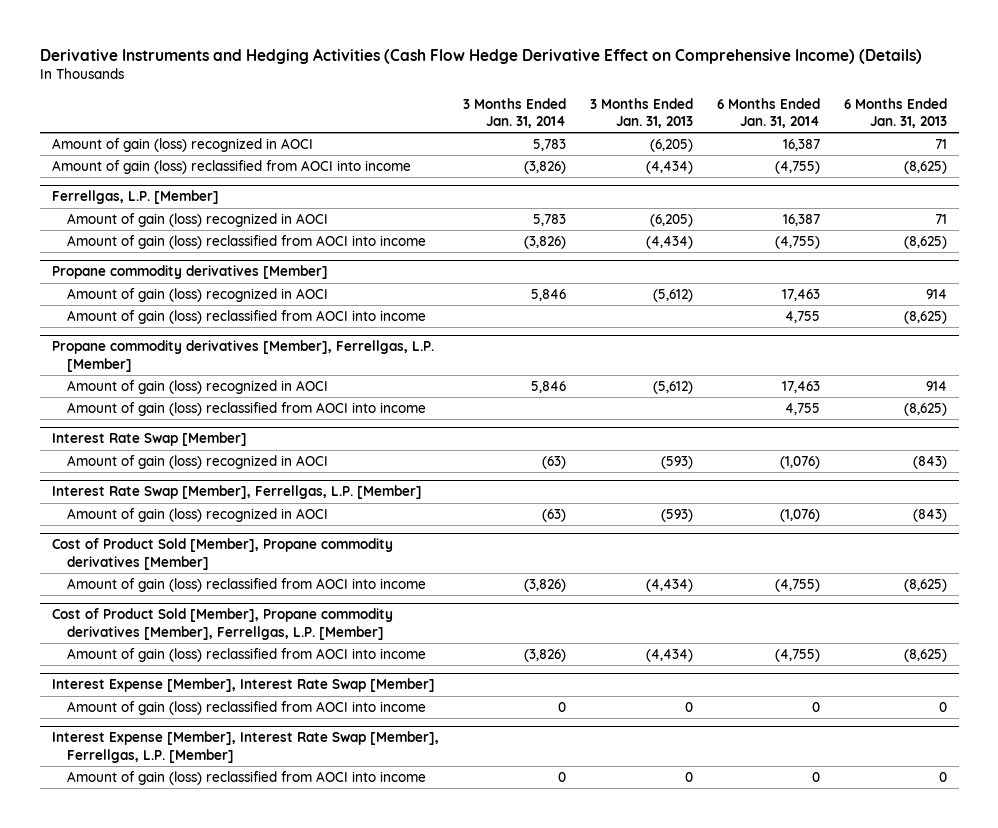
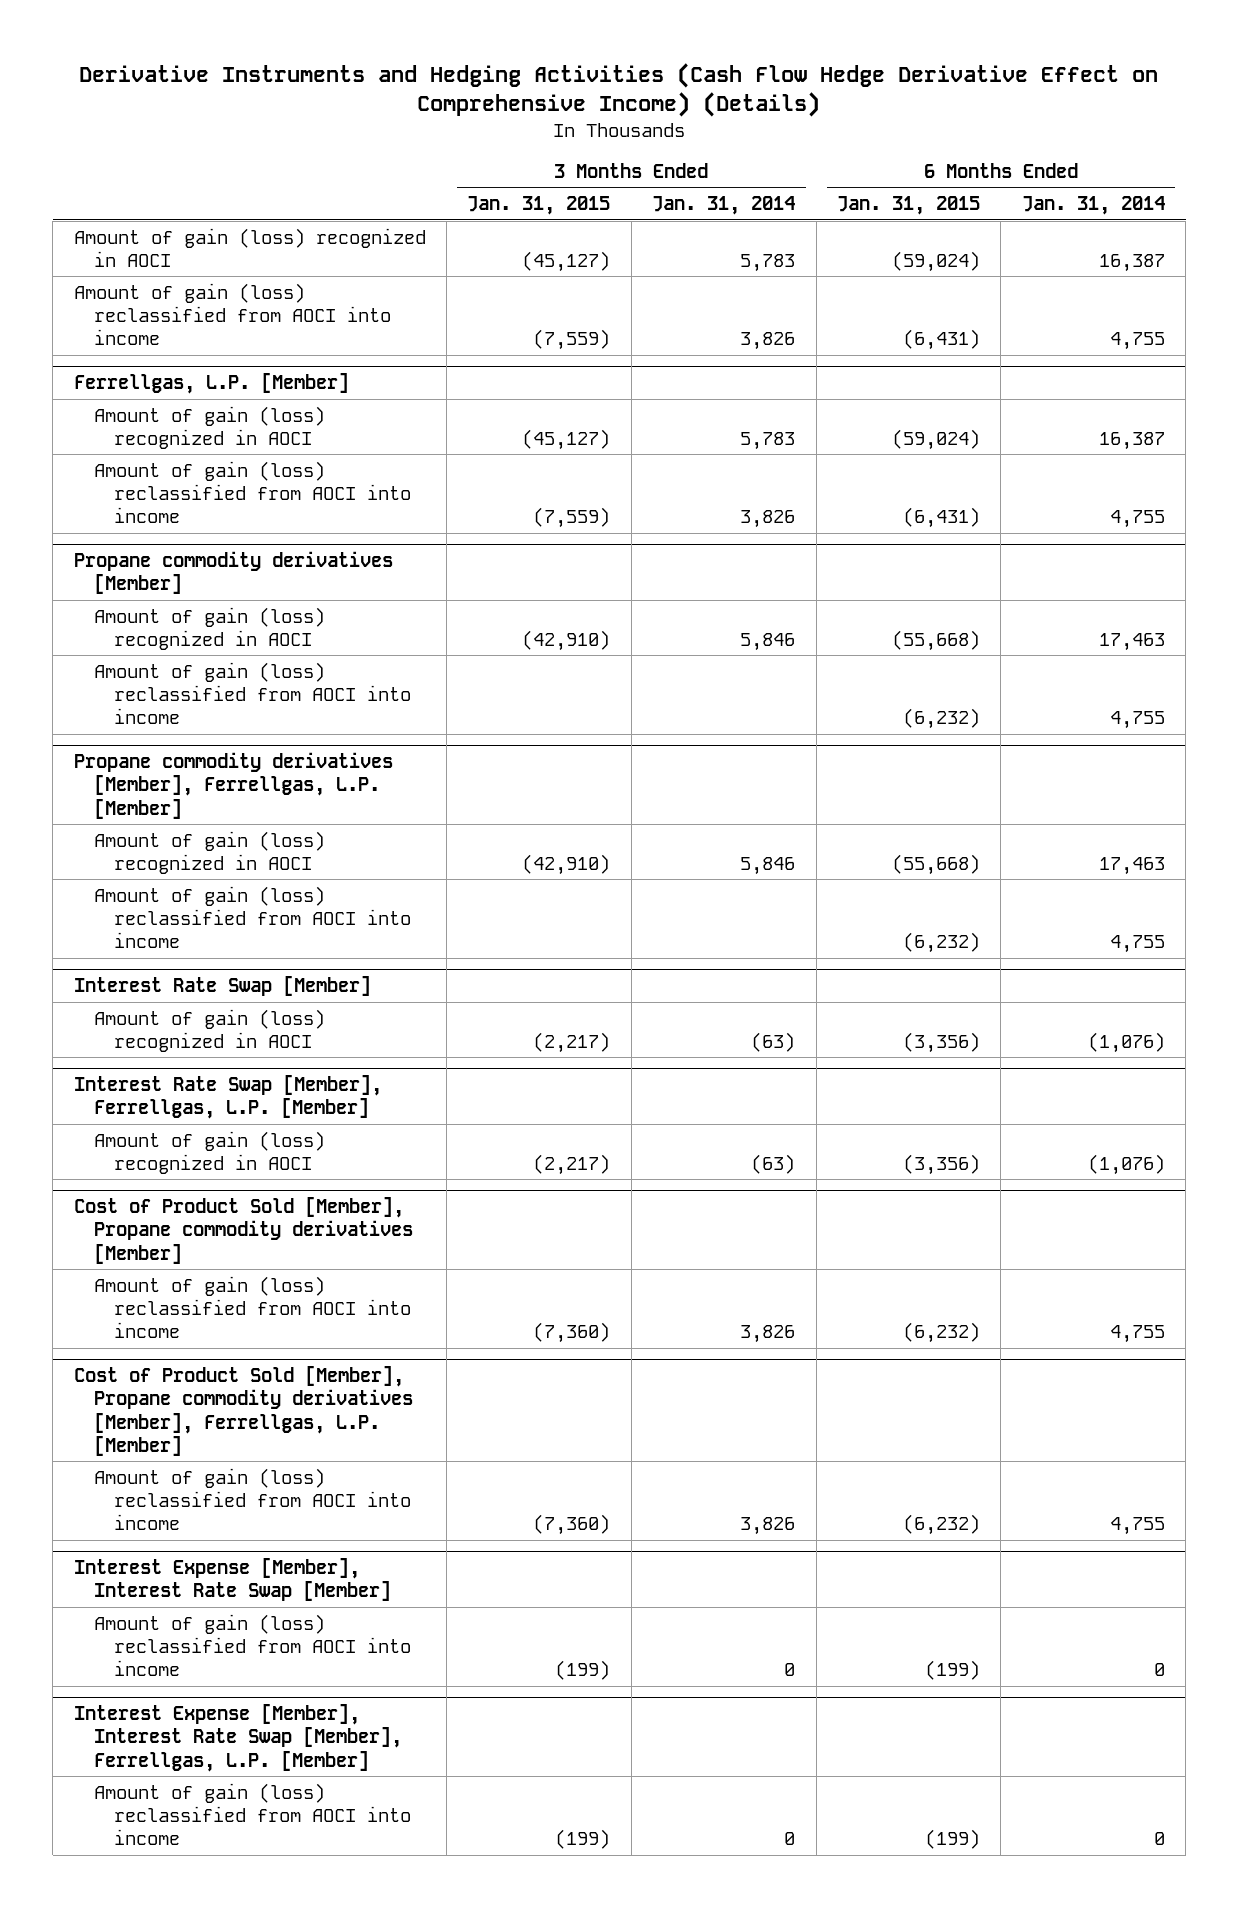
[589,97,693,129] 3 Months Ended Jan. 31, 2013 -> none
[843,97,947,129] 6 Months Ended Jan. 31, 2013 -> none
none -> [467,196,611,216] Jan. 31, 2015
none -> [836,196,980,216] Jan. 31, 2015
[523,160,566,174] (3,826) -> [740,332,796,351] 3,826
[774,160,820,174] (4,755) -> [1109,332,1165,351] 4,755
[523,235,566,249] (3,826) -> [740,510,796,529] 3,826
[774,235,820,249] (4,755) -> [1109,510,1165,529] 4,755
[523,578,566,592] (3,826) -> [740,1325,796,1344] 3,826
[774,578,820,592] (4,755) -> [1109,1325,1165,1344] 4,755
[523,648,566,662] (3,826) -> [740,1517,796,1536] 3,826
[774,648,820,662] (4,755) -> [1109,1517,1165,1536] 4,755

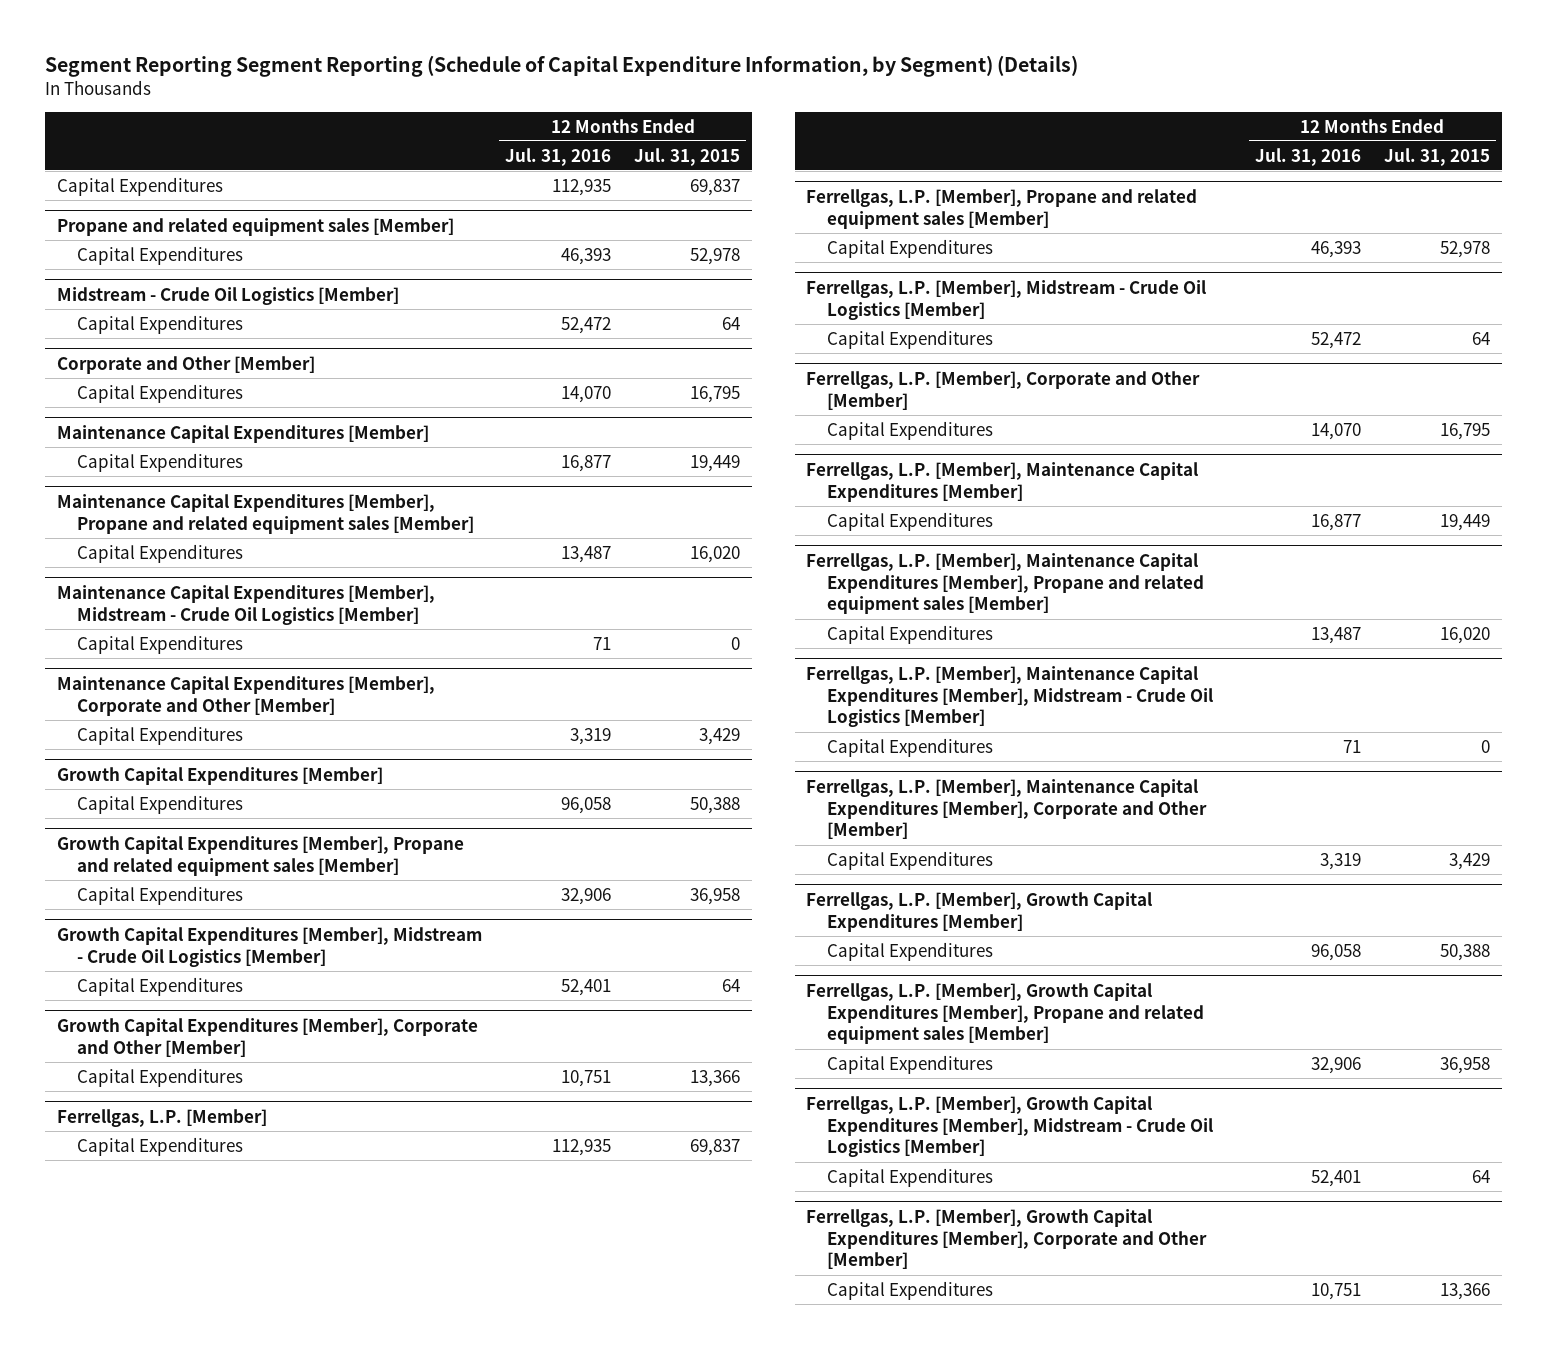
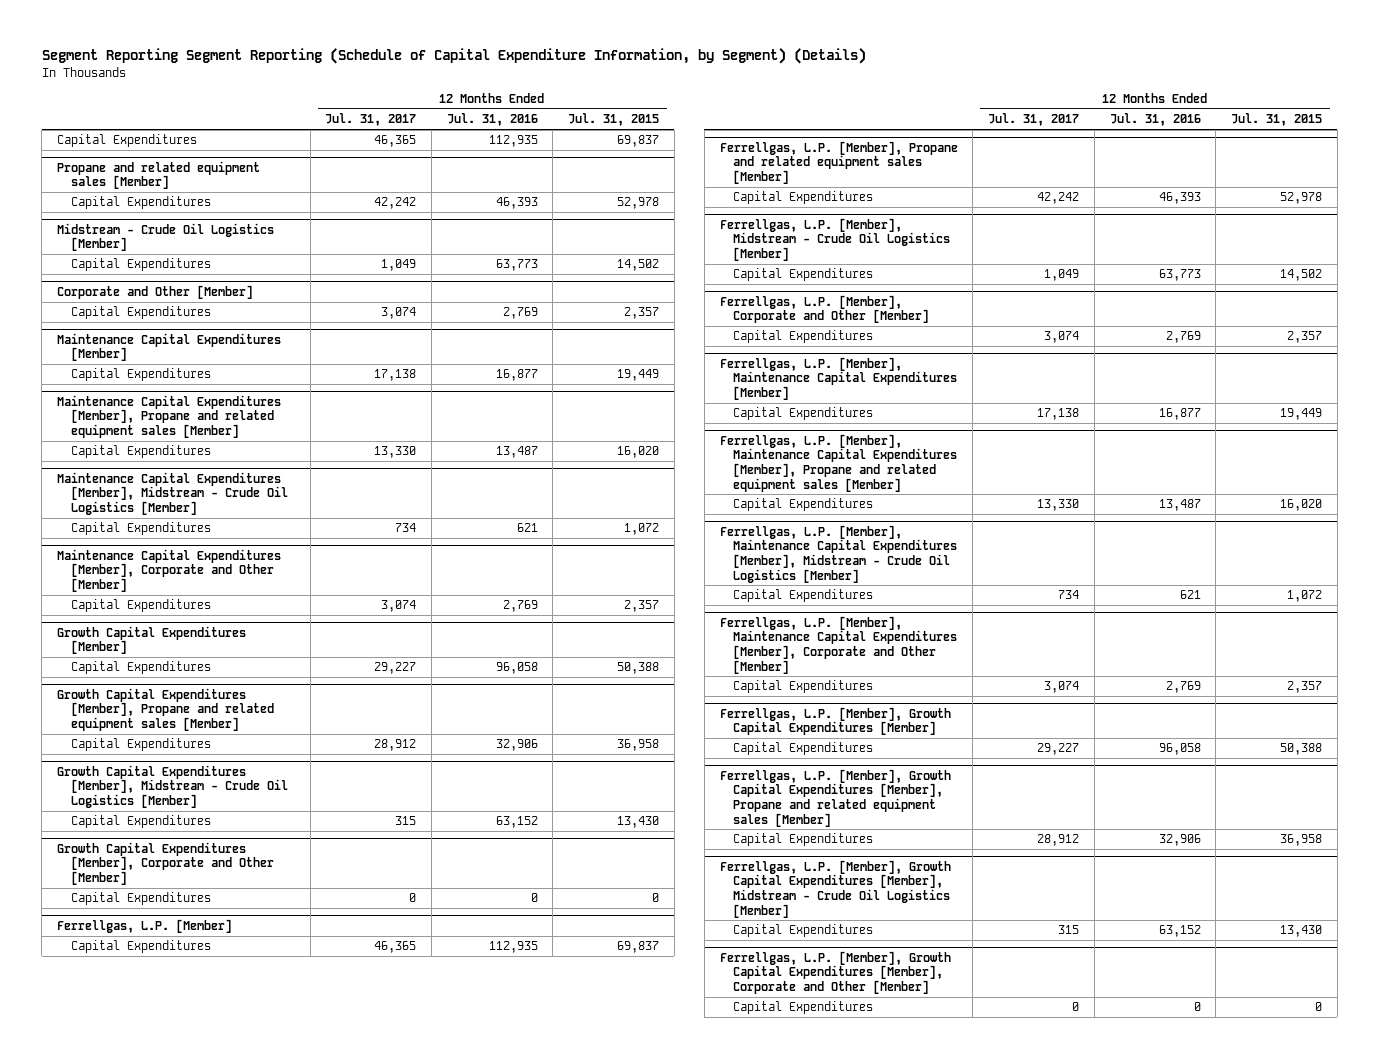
none -> [325,113,417,127] Jul. 31, 2017
[561,316,612,334] 52,472 -> [495,259,538,272] 63,773
[722,316,741,330] 64 -> [617,259,660,272] 14,502
[561,385,612,403] 14,070 -> [502,307,538,320] 2,769
[690,385,741,403] 16,795 -> [624,307,660,320] 2,357
[593,636,612,650] 71 -> [516,523,538,533] 621
[731,636,741,650] 0 -> [624,523,660,536] 1,072
[570,727,612,745] 3,319 -> [502,600,538,613] 2,769
[699,727,741,745] 3,429 -> [624,600,660,613] 2,357
[561,978,612,996] 52,401 -> [495,816,538,829] 63,152
[722,978,741,992] 64 -> [617,816,660,829] 13,430
[561,1069,612,1087] 10,751 -> [530,893,538,903] 0
[690,1069,741,1087] 13,366 -> [652,893,660,903] 0
[1310,331,1361,349] 52,472 -> [1158,269,1201,282] 63,773
[1472,331,1491,345] 64 -> [1279,269,1322,282] 14,502
[1310,422,1361,440] 14,070 -> [1165,331,1201,344] 2,769
[1440,422,1491,440] 16,795 -> [1286,331,1322,344] 2,357
[1342,739,1361,753] 71 -> [1179,590,1201,600] 621
[1481,739,1491,753] 0 -> [1286,590,1322,603] 1,072
[1319,852,1361,870] 3,319 -> [1165,681,1201,694] 2,769
[1449,852,1491,870] 3,429 -> [1286,681,1322,694] 2,357
[1310,1169,1361,1187] 52,401 -> [1158,925,1201,938] 63,152
[1472,1169,1491,1183] 64 -> [1279,925,1322,938] 13,430
[1310,1282,1361,1300] 10,751 -> [1193,1002,1201,1012] 0
[1440,1282,1491,1300] 13,366 -> [1314,1002,1322,1012] 0

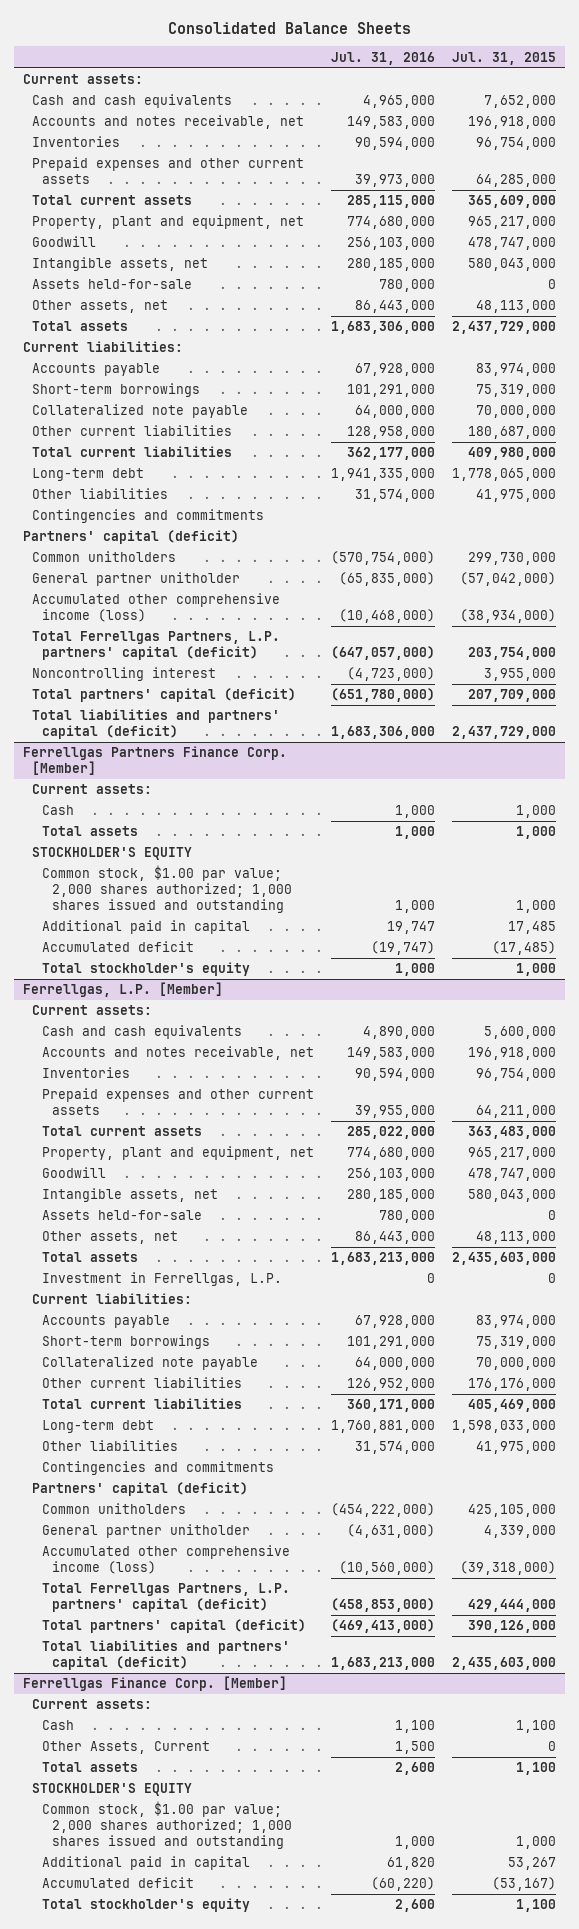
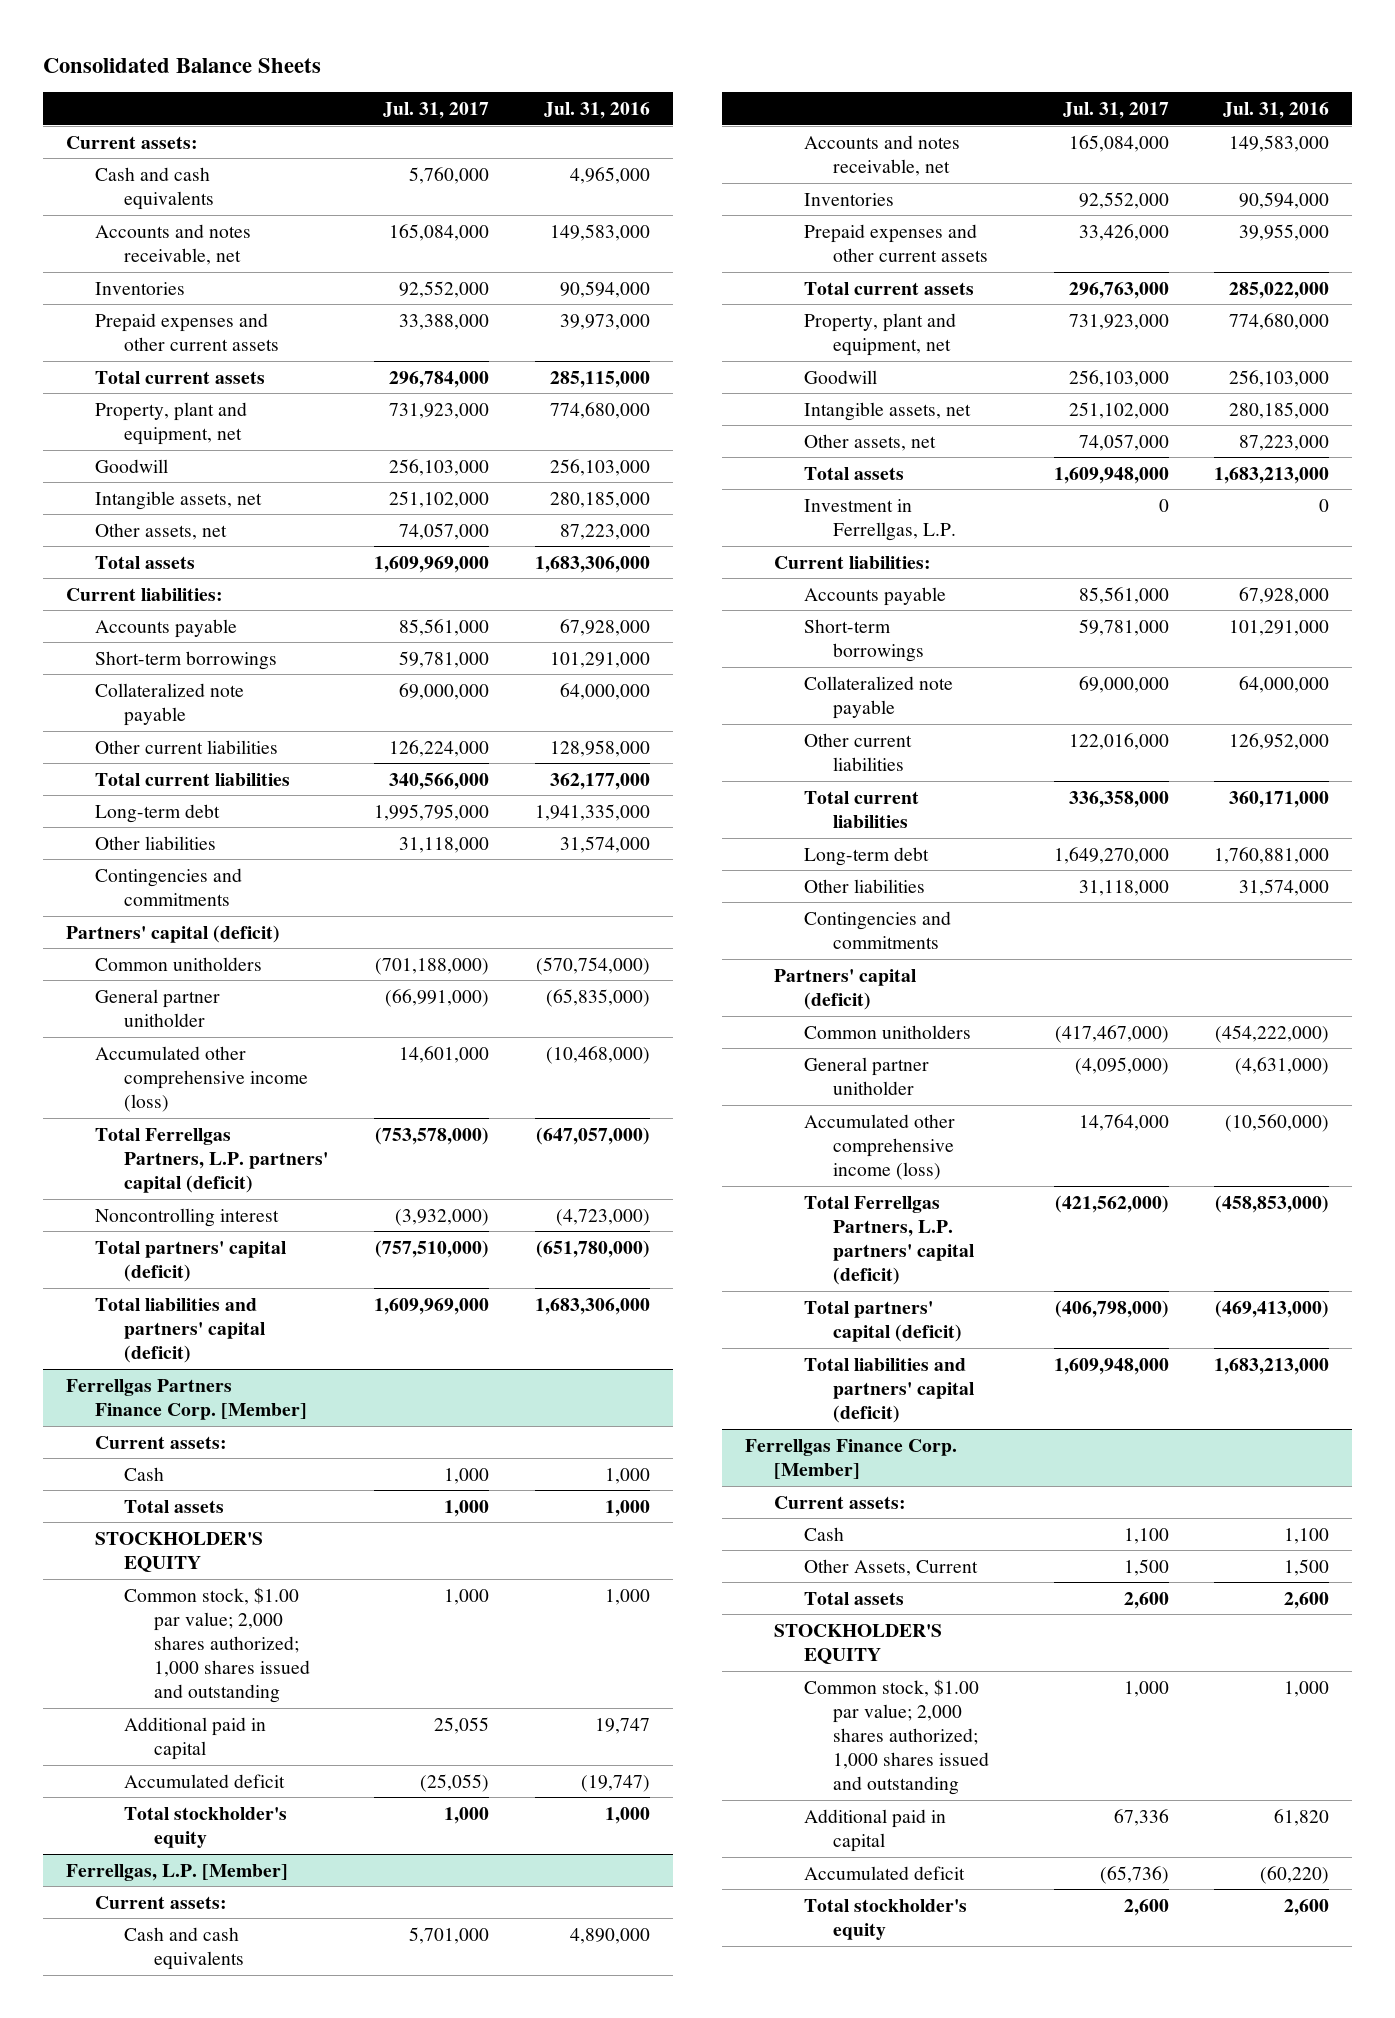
[452,51,557,65] Jul. 31, 2015 -> none
none -> [383,102,490,120] Jul. 31, 2017
[32,279,193,290] Assets held-for-sale -> none
[355,300,436,314] 86,443,000 -> [560,523,651,540] 87,223,000
[42,1210,203,1221] Assets held-for-sale -> none
[355,1231,436,1245] 86,443,000 -> [1239,434,1330,451] 87,223,000

